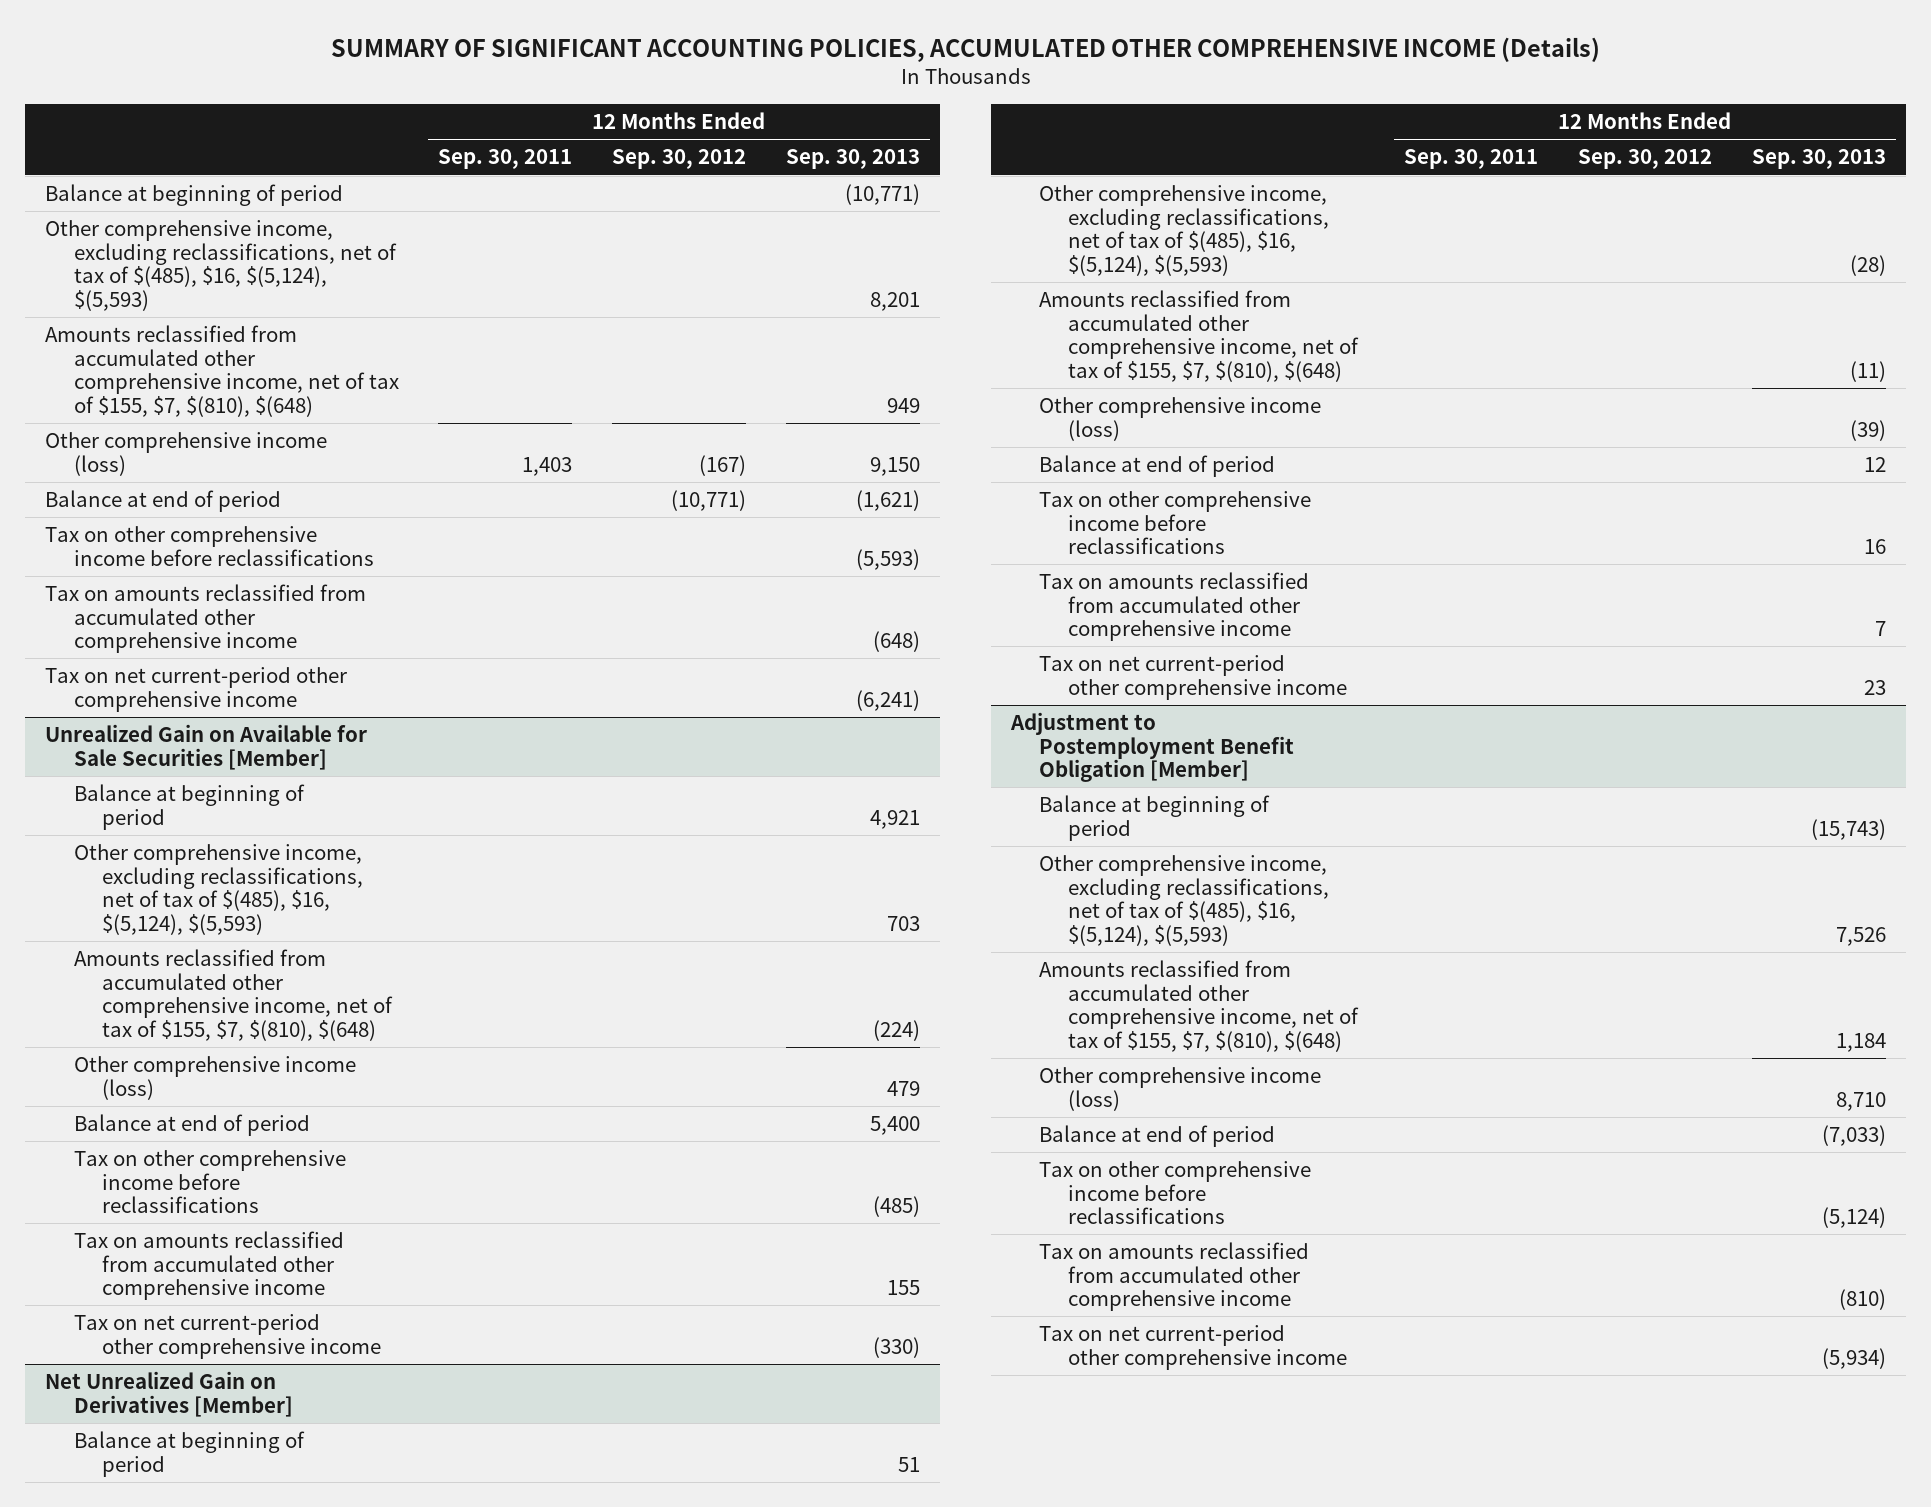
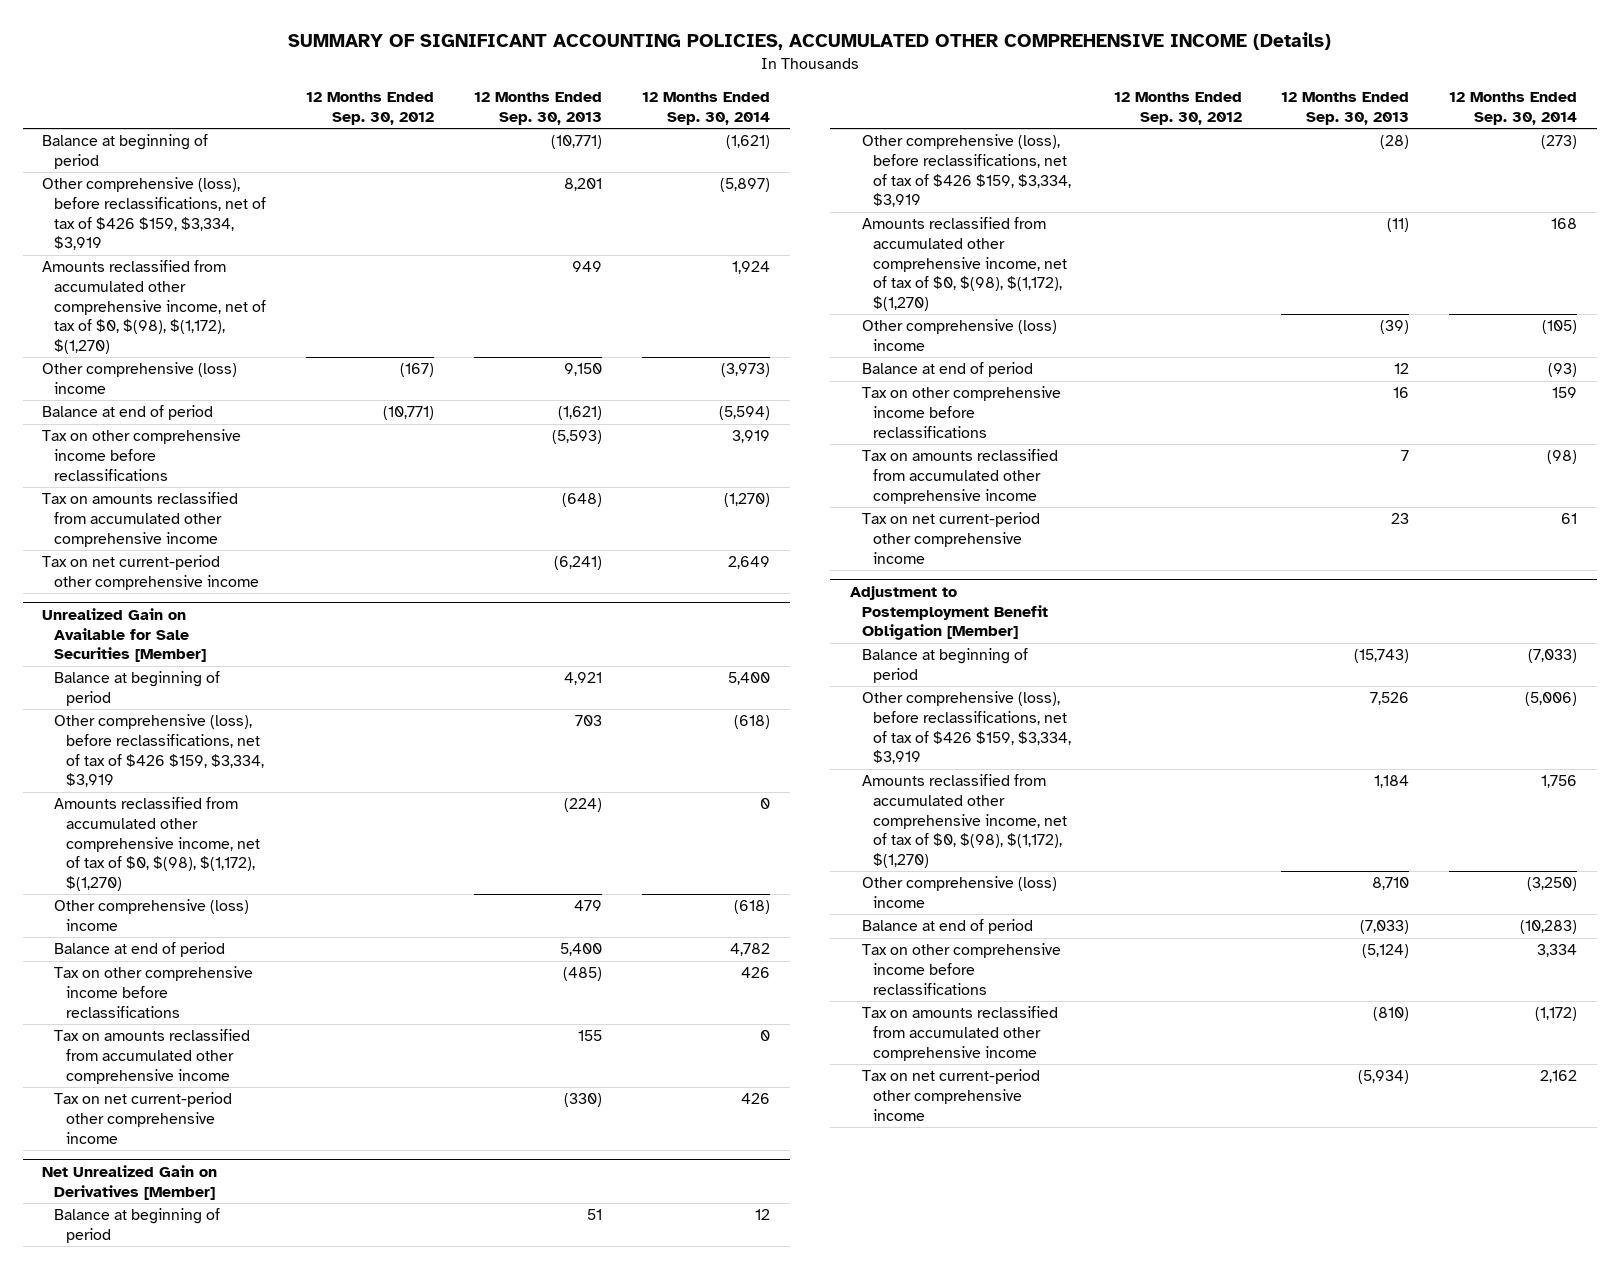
[438,149,573,170] Sep. 30, 2011 -> none
none -> [641,92,770,125] 12 Months Ended Sep. 30, 2014
[45,219,397,311] Other comprehensive income, excluding reclassifications, net of tax of $(485), $16, $(5,124), $(5,593) -> [42,177,267,251] Other comprehensive (loss), before reclassifications, net of tax of $426 $159, $3,334, $3,919
[45,324,399,417] Amounts reclassified from accumulated other comprehensive income, net of tax of $155, $7, $(810), $(648) -> [42,260,267,354] Amounts reclassified from accumulated other comprehensive income, net of tax of $0, $(98), $(1,172), $(1,270)
[45,431,328,476] Other comprehensive income (loss) -> [42,362,238,394] Other comprehensive (loss) income
[73,843,363,935] Other comprehensive income, excluding reclassifications, net of tax of $(485), $16, $(5,124), $(5,593) -> [54,714,264,788] Other comprehensive (loss), before reclassifications, net of tax of $426 $159, $3,334, $3,919
[73,948,393,1041] Amounts reclassified from accumulated other comprehensive income, net of tax of $155, $7, $(810), $(648) -> [54,797,260,891] Amounts reclassified from accumulated other comprehensive income, net of tax of $0, $(98), $(1,172), $(1,270)
[73,1055,356,1100] Other comprehensive income (loss) -> [54,899,250,931] Other comprehensive (loss) income
[1039,184,1329,276] Other comprehensive income, excluding reclassifications, net of tax of $(485), $16, $(5,124), $(5,593) -> [861,134,1072,208] Other comprehensive (loss), before reclassifications, net of tax of $426 $159, $3,334, $3,919
[1039,289,1359,382] Amounts reclassified from accumulated other comprehensive income, net of tax of $155, $7, $(810), $(648) -> [861,217,1068,311] Amounts reclassified from accumulated other comprehensive income, net of tax of $0, $(98), $(1,172), $(1,270)
[1039,396,1322,441] Other comprehensive income (loss) -> [861,319,1057,351] Other comprehensive (loss) income
[1039,854,1329,946] Other comprehensive income, excluding reclassifications, net of tax of $(485), $16, $(5,124), $(5,593) -> [861,691,1072,765] Other comprehensive (loss), before reclassifications, net of tax of $426 $159, $3,334, $3,919
[1039,959,1359,1052] Amounts reclassified from accumulated other comprehensive income, net of tax of $155, $7, $(810), $(648) -> [861,774,1068,868] Amounts reclassified from accumulated other comprehensive income, net of tax of $0, $(98), $(1,172), $(1,270)
[1039,1066,1322,1111] Other comprehensive income (loss) -> [861,876,1057,908] Other comprehensive (loss) income

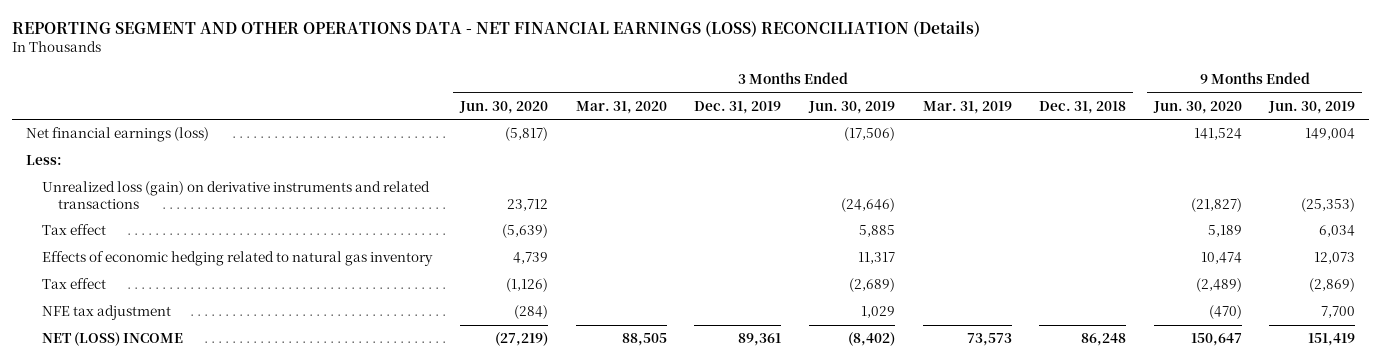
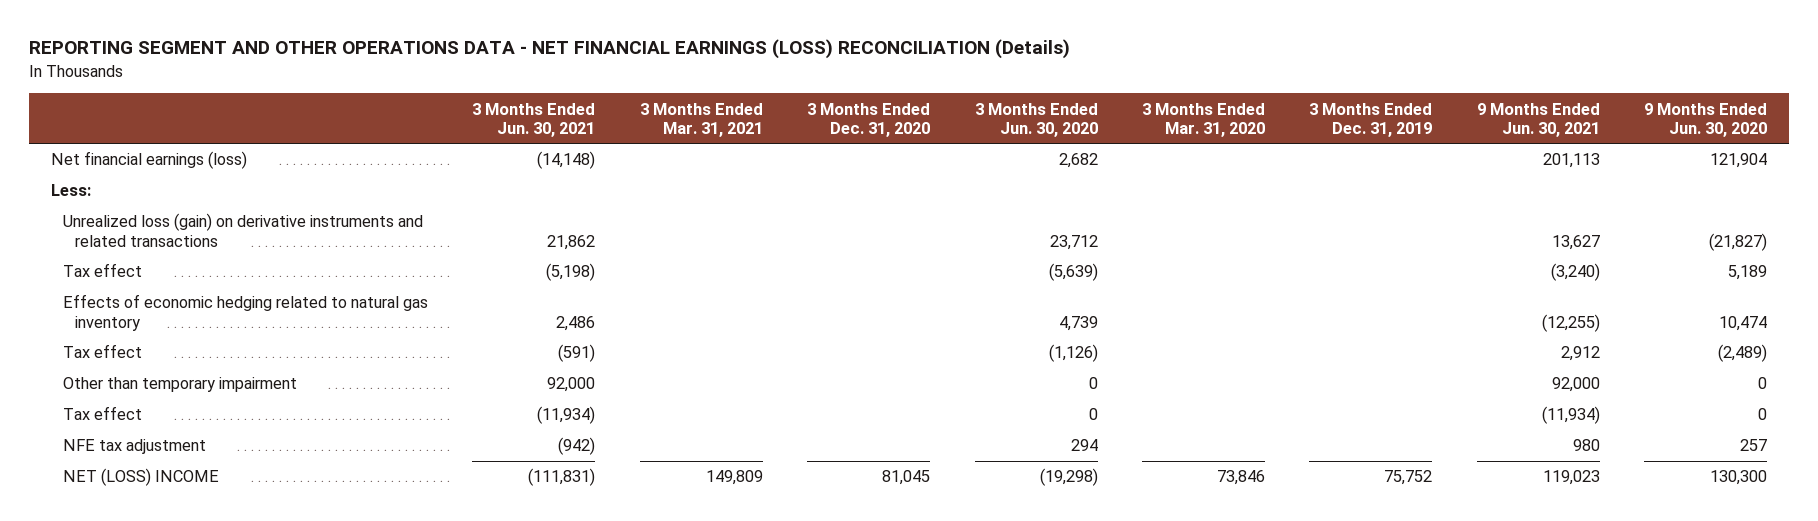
[807,100,895,114] Jun. 30, 2019 -> none
[922,100,1012,114] Mar. 31, 2019 -> none
[1039,100,1127,114] Dec. 31, 2018 -> none
[1268,100,1356,114] Jun. 30, 2019 -> none
none -> [472,102,596,137] 3 Months Ended Jun. 30, 2021
none -> [639,102,763,137] 3 Months Ended Mar. 31, 2021
none -> [807,102,931,137] 3 Months Ended Dec. 31, 2020
none -> [1476,102,1600,137] 9 Months Ended Jun. 30, 2021
[504,127,548,142] (5,817) -> [1058,153,1098,169] 2,682
[1193,128,1242,141] 141,524 -> [1710,153,1768,169] 121,904
none -> [63,377,298,393] Other than temporary impairment
none -> [63,406,143,421] Tax effect
[513,305,548,320] (284) -> [1070,439,1098,452] 294
[1208,305,1242,320] (470) -> [1740,439,1768,452] 257
[494,332,548,347] (27,219) -> [1039,468,1098,487] (19,298)
[621,333,667,347] 88,505 -> [1216,470,1265,486] 73,846
[738,333,782,347] 89,361 -> [1384,470,1433,486] 75,752
[1190,333,1242,347] 150,647 -> [1710,470,1768,486] 130,300

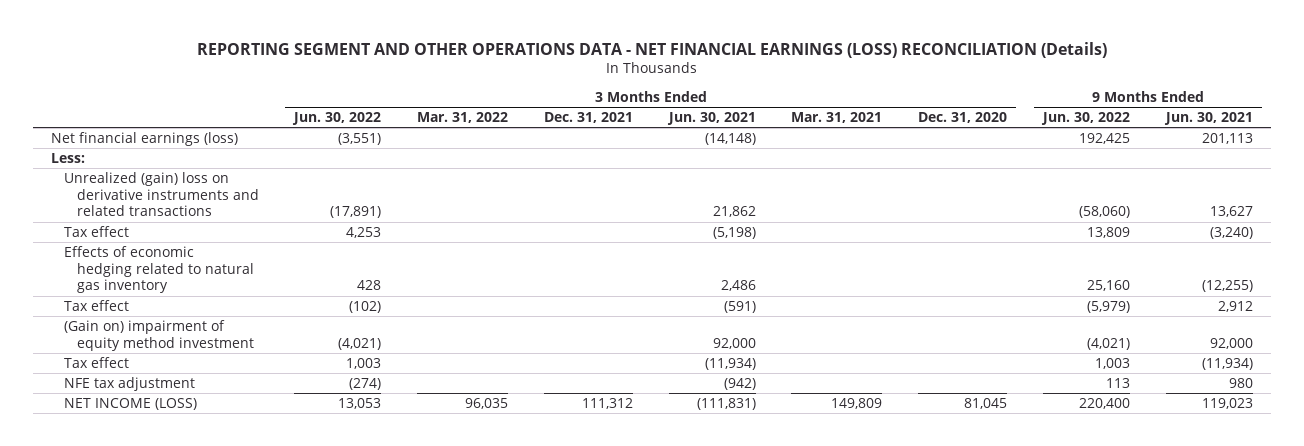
[974,102,1098,137] 3 Months Ended Jun. 30, 2020 -> none
[1141,102,1265,137] 3 Months Ended Mar. 31, 2020 -> none
[1309,102,1433,137] 3 Months Ended Dec. 31, 2019 -> none
[1644,102,1768,137] 9 Months Ended Jun. 30, 2020 -> none
none -> [292,112,382,126] Jun. 30, 2022
none -> [417,112,509,124] Mar. 31, 2022
none -> [543,112,633,124] Dec. 31, 2021
none -> [1040,112,1130,126] Jun. 30, 2022
[63,213,424,247] Unrealized loss (gain) on derivative instruments and related transactions -> [63,171,259,217] Unrealized (gain) loss on derivative instruments and related transactions
[63,377,298,393] Other than temporary impairment -> [63,319,254,351] (Gain on) impairment of equity method investment
[63,468,220,487] NET (LOSS) INCOME -> [63,397,197,410] NET INCOME (LOSS)

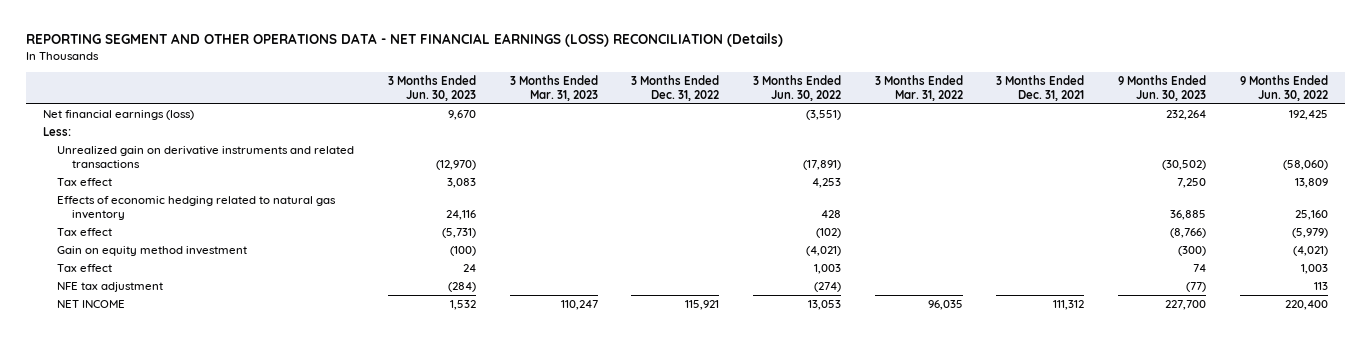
[666,112,756,126] Jun. 30, 2021 -> none
[791,112,883,124] Mar. 31, 2021 -> none
[918,112,1008,124] Dec. 31, 2020 -> none
[1163,112,1253,126] Jun. 30, 2021 -> none
none -> [387,74,476,102] 3 Months Ended Jun. 30, 2023
none -> [509,74,598,102] 3 Months Ended Mar. 31, 2023
none -> [631,74,720,102] 3 Months Ended Dec. 31, 2022
none -> [1118,74,1207,102] 9 Months Ended Jun. 30, 2023
[63,171,259,217] Unrealized (gain) loss on derivative instruments and related transactions -> [57,145,355,169] Unrealized gain on derivative instruments and related transactions
[63,319,254,351] (Gain on) impairment of equity method investment -> [57,245,248,256] Gain on equity method investment
[63,397,197,410] NET INCOME (LOSS) -> [57,299,126,308] NET INCOME

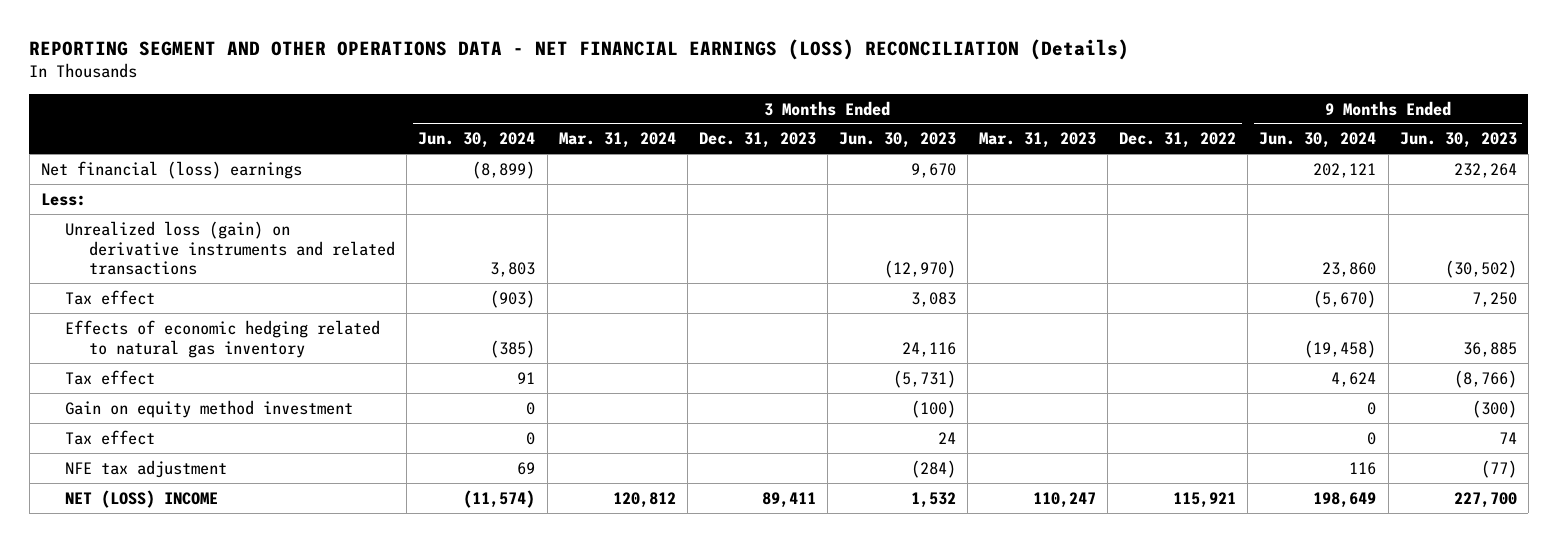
[753,74,842,102] 3 Months Ended Jun. 30, 2022 -> none
[874,74,963,102] 3 Months Ended Mar. 31, 2022 -> none
[996,74,1085,102] 3 Months Ended Dec. 31, 2021 -> none
[1239,74,1328,102] 9 Months Ended Jun. 30, 2022 -> none
none -> [418,132,536,149] Jun. 30, 2024
none -> [558,132,676,149] Mar. 31, 2024
none -> [698,132,816,149] Dec. 31, 2023
none -> [1259,132,1377,149] Jun. 30, 2024
[42,109,194,120] Net financial earnings (loss) -> [40,160,302,179] Net financial (loss) earnings
[57,145,355,169] Unrealized gain on derivative instruments and related transactions -> [65,220,396,276] Unrealized loss (gain) on derivative instruments and related transactions
[57,299,126,308] NET INCOME -> [65,489,219,508] NET (LOSS) INCOME

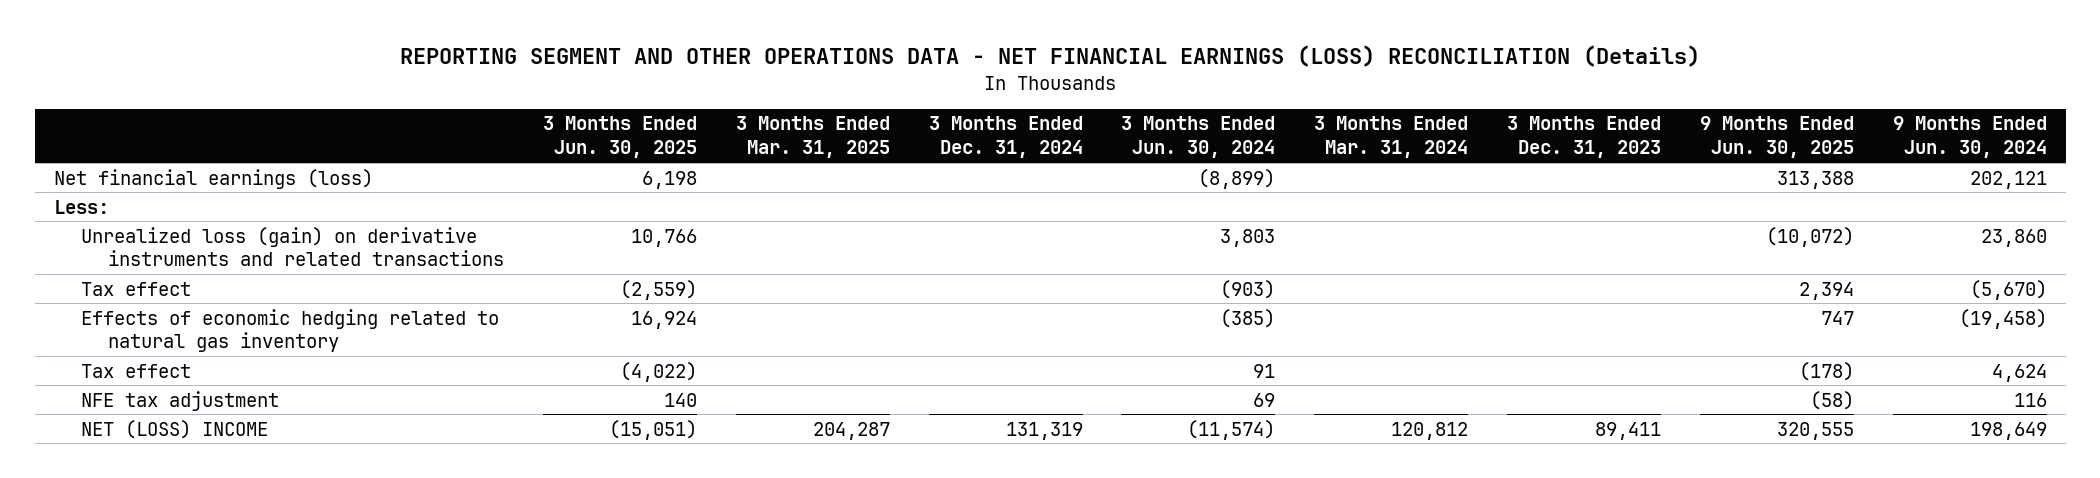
[838,132,956,149] Jun. 30, 2023 -> none
[979,132,1097,149] Mar. 31, 2023 -> none
[1119,132,1237,149] Dec. 31, 2022 -> none
[1399,132,1517,149] Jun. 30, 2023 -> none
none -> [543,116,698,159] 3 Months Ended Jun. 30, 2025
none -> [735,116,890,159] 3 Months Ended Mar. 31, 2025
none -> [928,116,1083,159] 3 Months Ended Dec. 31, 2024
none -> [1699,116,1854,159] 9 Months Ended Jun. 30, 2025
[40,160,302,179] Net financial (loss) earnings -> [53,168,373,189] Net financial earnings (loss)
[65,399,354,418] Gain on equity method investment -> none
[65,429,156,445] Tax effect -> none

